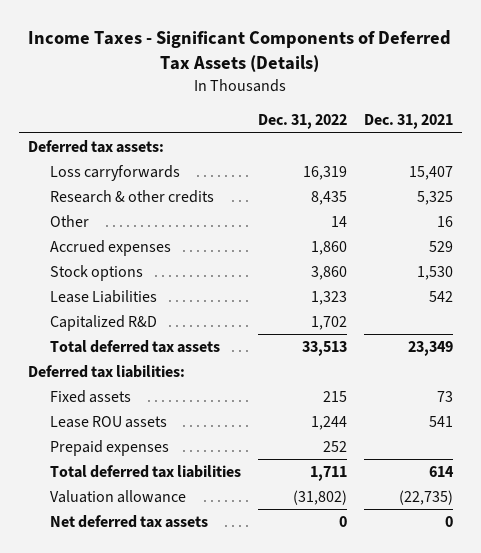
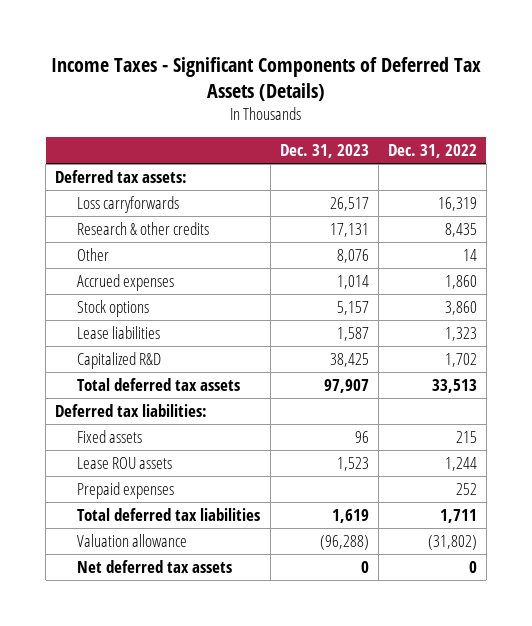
[363,114,453,130] Dec. 31, 2021 -> none
none -> [279,144,369,159] Dec. 31, 2023
[49,290,157,304] Lease Liabilities -> [77,325,161,339] Lease liabilities

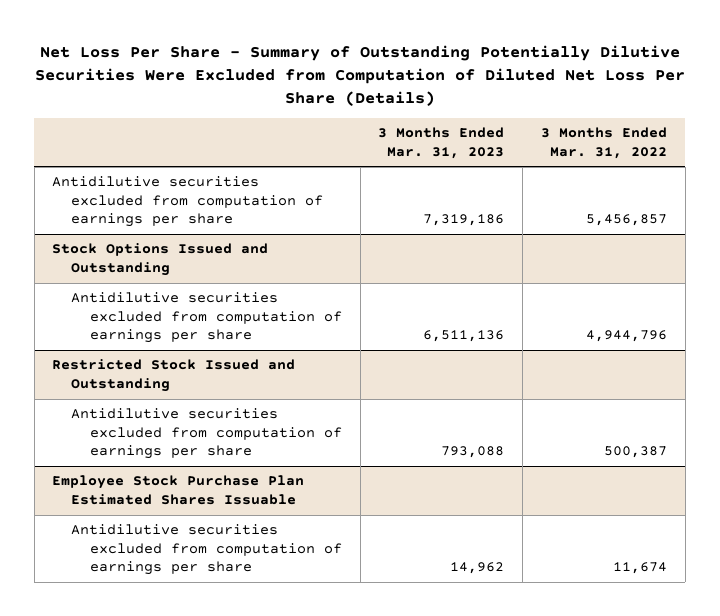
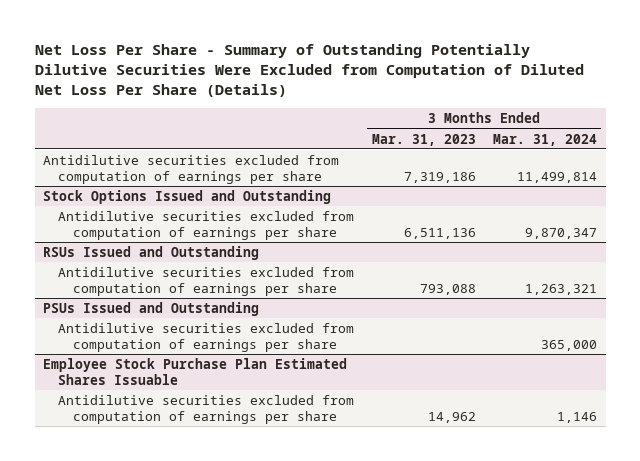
[541,127,668,159] 3 Months Ended Mar. 31, 2022 -> none
none -> [492,133,597,146] Mar. 31, 2024
[52,359,296,392] Restricted Stock Issued and Outstanding -> [43,245,260,260] RSUs Issued and Outstanding
none -> [43,301,260,316] PSUs Issued and Outstanding
none -> [58,322,355,352] Antidilutive securities excluded from computation of earnings per share

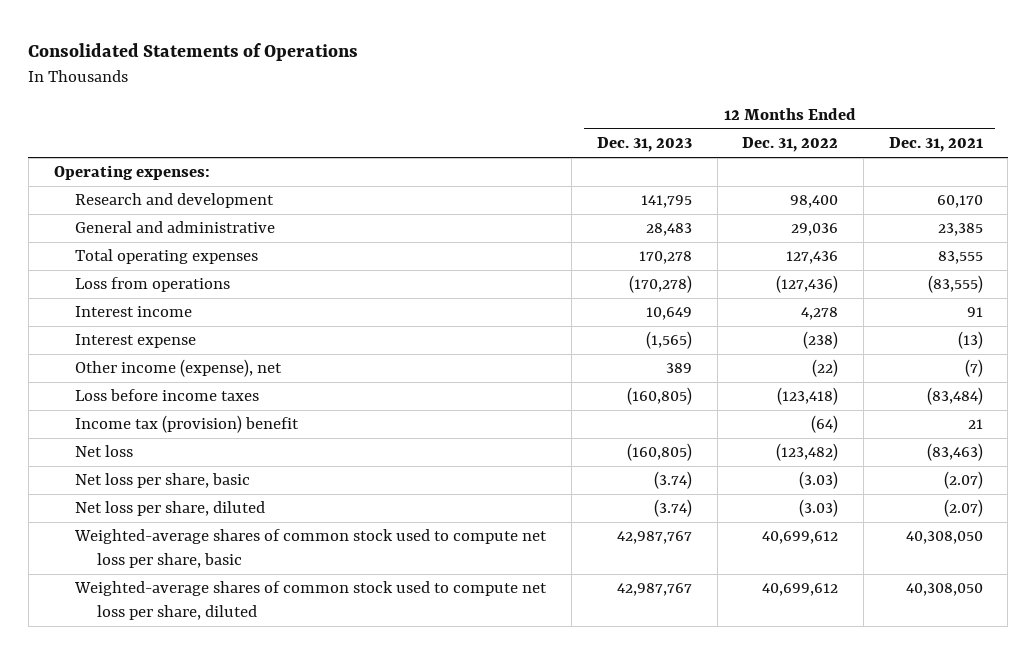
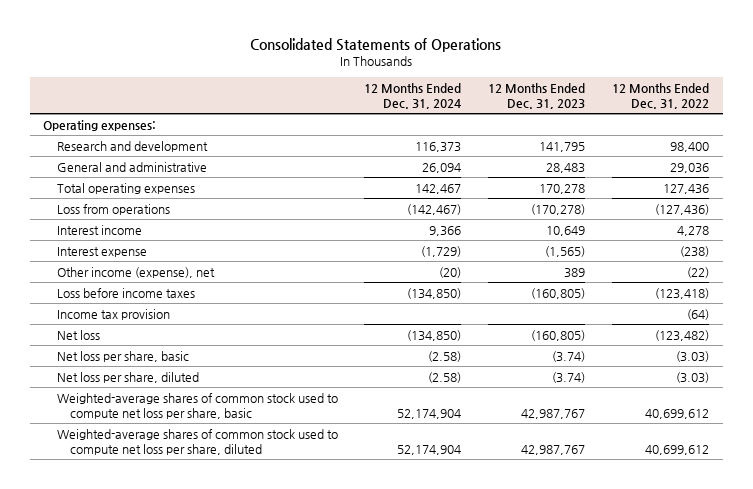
[888,137,983,153] Dec. 31, 2021 -> none
none -> [364,83,462,110] 12 Months Ended Dec. 31, 2024
[75,415,300,434] Income tax (provision) benefit -> [56,308,170,320] Income tax provision

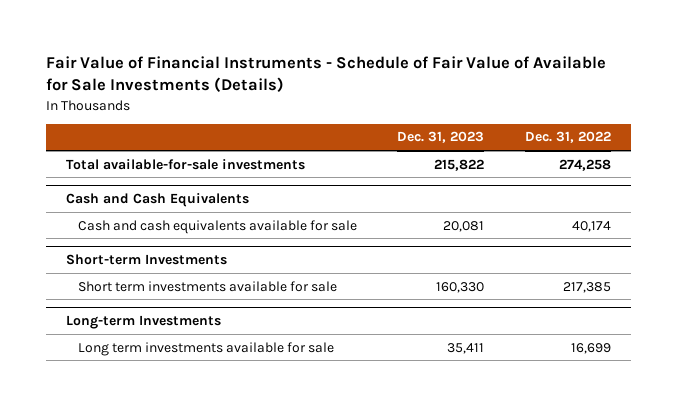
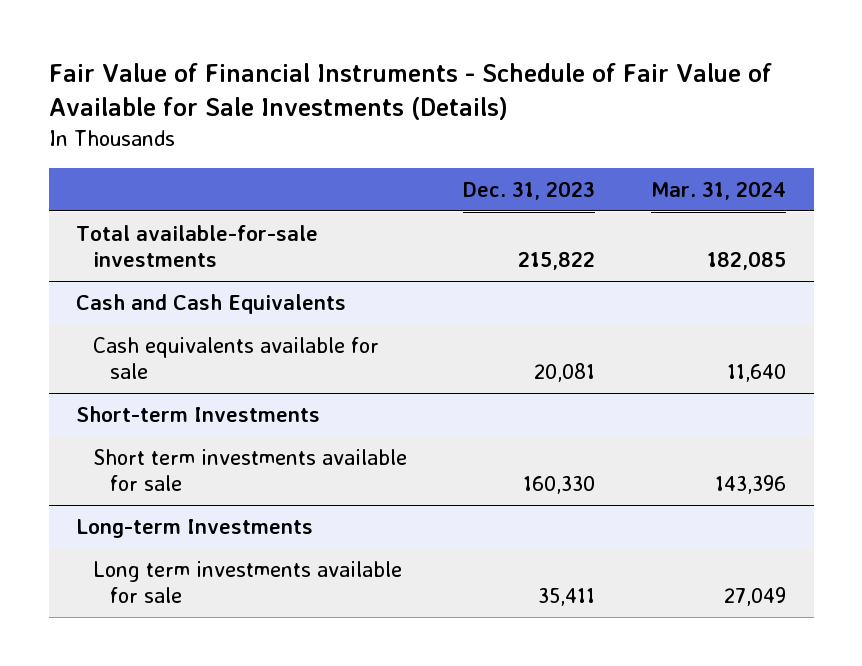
[524,131,611,144] Dec. 31, 2022 -> none
none -> [650,180,786,200] Mar. 31, 2024
[77,219,357,234] Cash and cash equivalents available for sale -> [93,336,380,380] Cash equivalents available for sale

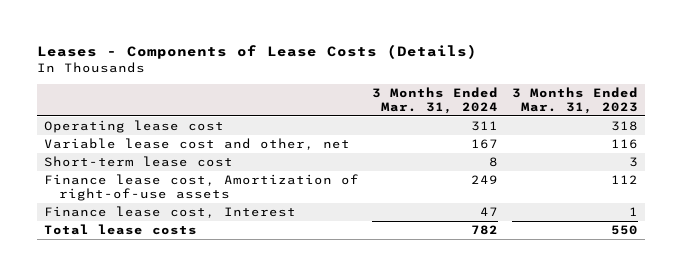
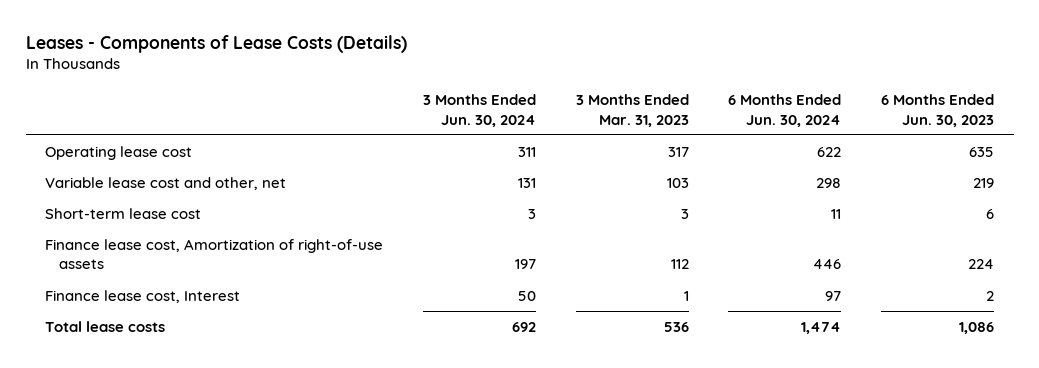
[372,86,499,114] 3 Months Ended Mar. 31, 2024 -> none
none -> [423,94,537,127] 3 Months Ended Jun. 30, 2024
none -> [728,94,842,127] 6 Months Ended Jun. 30, 2024
none -> [880,94,994,127] 6 Months Ended Jun. 30, 2023
[610,121,638,132] 318 -> [667,146,689,157] 317
[610,139,638,150] 116 -> [666,177,689,188] 103
[610,225,638,236] 550 -> [663,321,689,332] 536

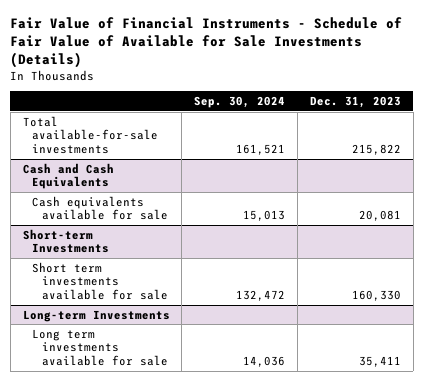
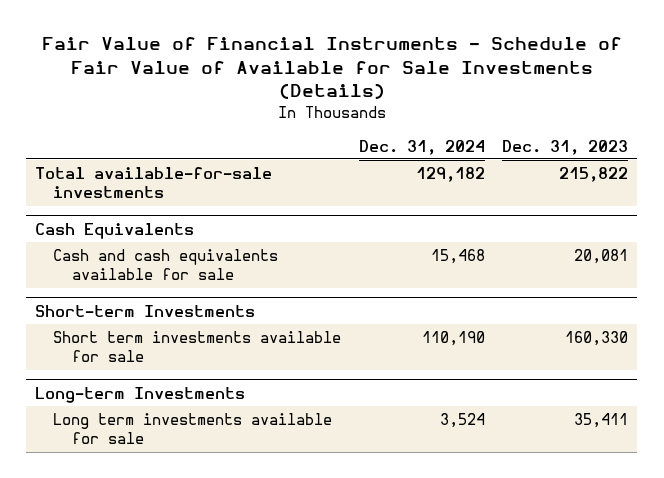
[194,95,286,108] Sep. 30, 2024 -> none
none -> [358,139,485,155] Dec. 31, 2024
[22,162,114,190] Cash and Cash Equivalents -> [35,222,195,239] Cash Equivalents
[32,195,169,221] Cash equivalents available for sale -> [53,248,279,281] Cash and cash equivalents available for sale

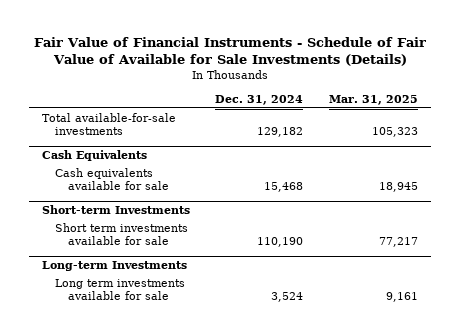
[502,139,629,155] Dec. 31, 2023 -> none
none -> [328,95,418,106] Mar. 31, 2025
[53,248,279,281] Cash and cash equivalents available for sale -> [54,167,169,191] Cash equivalents available for sale

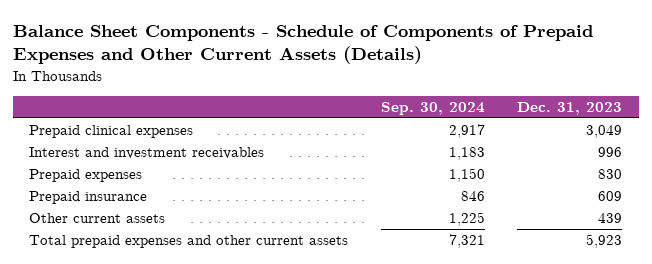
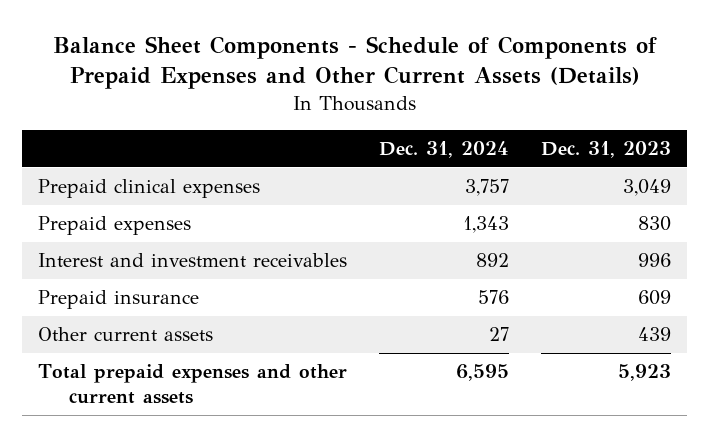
[380,102,485,116] Sep. 30, 2024 -> none
none -> [379,140,510,158] Dec. 31, 2024
[29,147,265,160] Interest and investment receivables -> [38,253,348,268] Interest and investment receivables

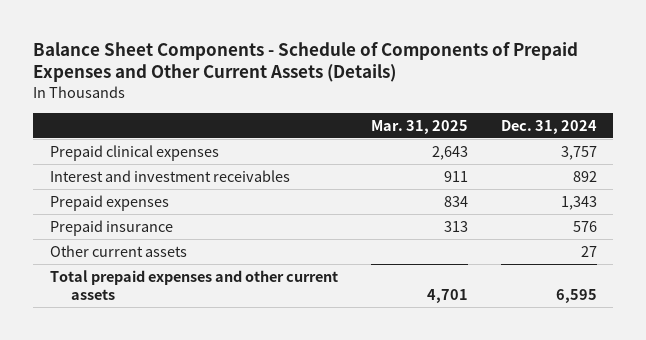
[540,140,671,158] Dec. 31, 2023 -> none
none -> [370,119,468,134] Mar. 31, 2025
[38,216,192,236] Prepaid expenses -> [49,194,169,211] Prepaid expenses

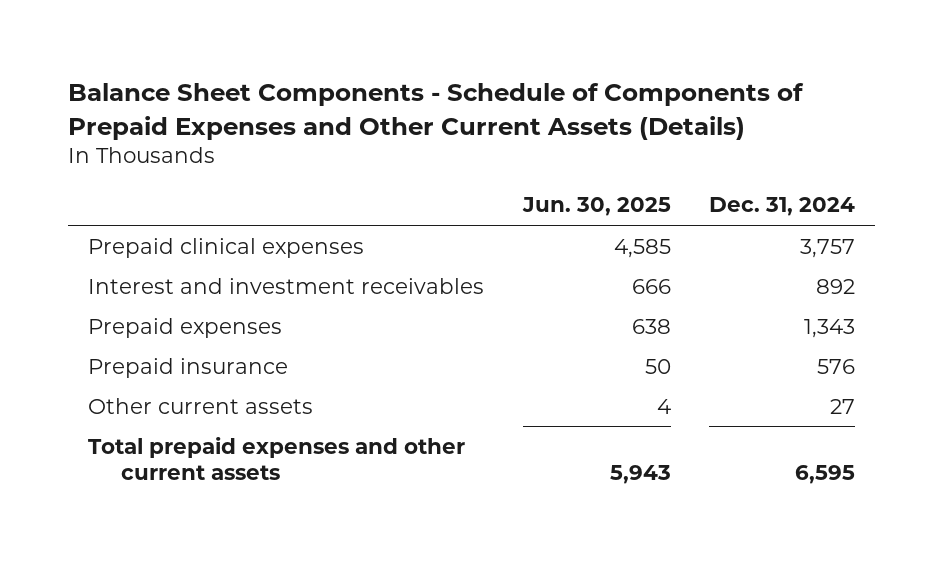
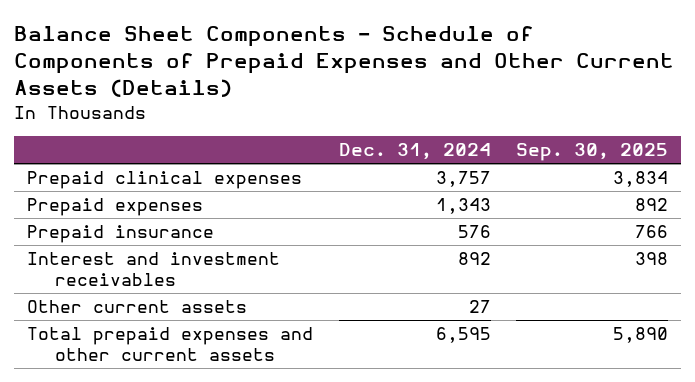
[521,197,671,217] Jun. 30, 2025 -> none
none -> [516,143,669,162] Sep. 30, 2025
[87,277,484,294] Interest and investment receivables -> [27,252,281,287] Interest and investment receivables

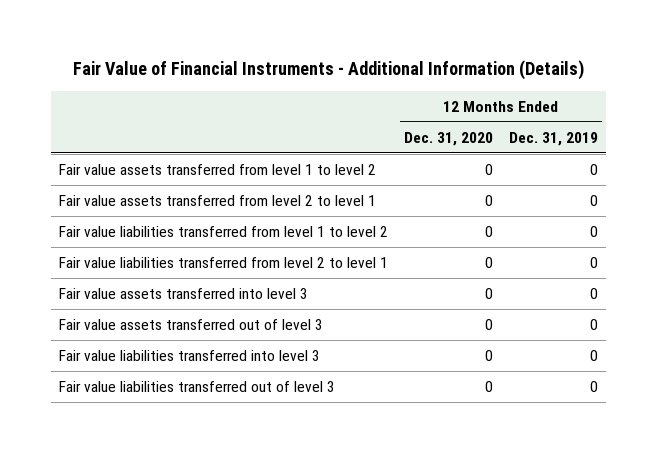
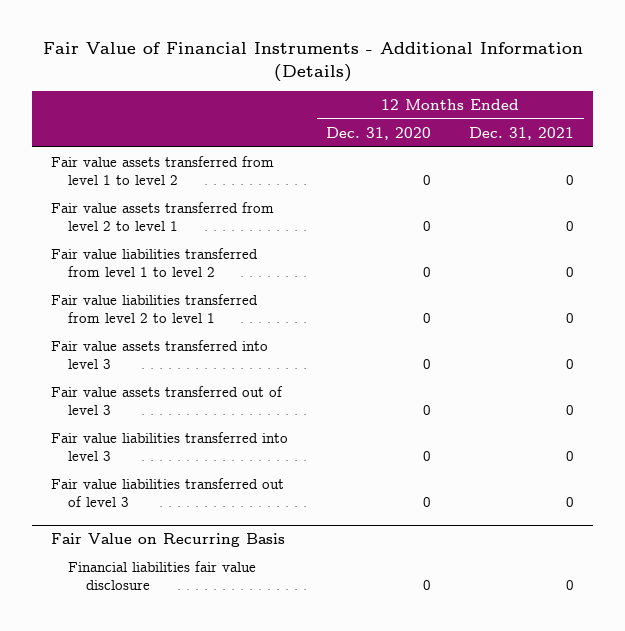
[509,131,599,146] Dec. 31, 2019 -> none
none -> [469,126,575,140] Dec. 31, 2021
none -> [51,532,286,547] Fair Value on Recurring Basis
none -> [68,560,257,591] Financial liabilities fair value disclosure

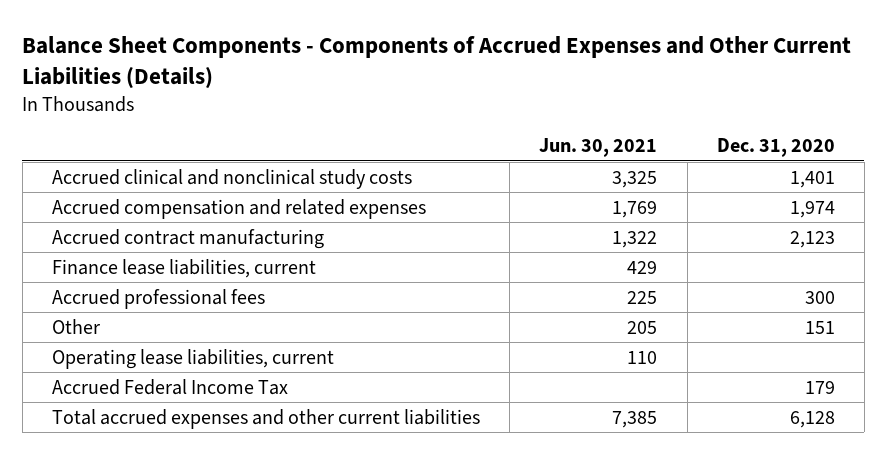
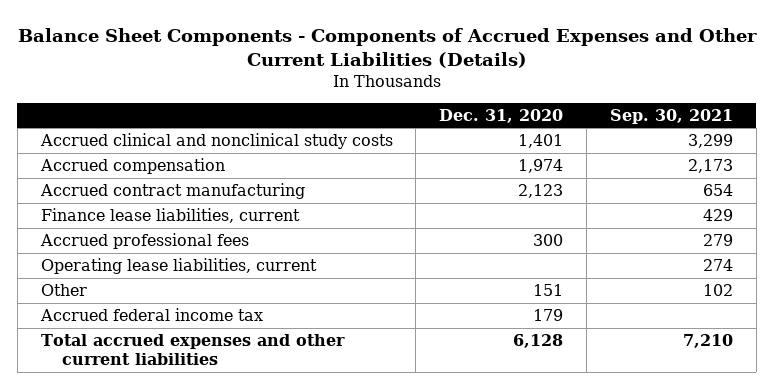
[539,138,658,158] Jun. 30, 2021 -> none
none -> [609,108,733,124] Sep. 30, 2021
[52,198,427,219] Accrued compensation and related expenses -> [39,157,225,174] Accrued compensation
[52,318,101,334] Other -> [40,283,87,296] Other
[52,378,289,395] Accrued Federal Income Tax -> [39,307,263,321] Accrued federal income tax

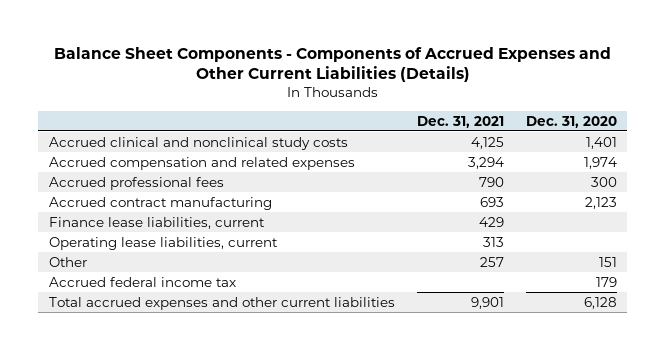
[609,108,733,124] Sep. 30, 2021 -> none
none -> [416,115,504,128] Dec. 31, 2021
[39,157,225,174] Accrued compensation -> [48,156,355,170] Accrued compensation and related expenses
[39,232,249,249] Accrued professional fees -> [48,176,224,190] Accrued professional fees

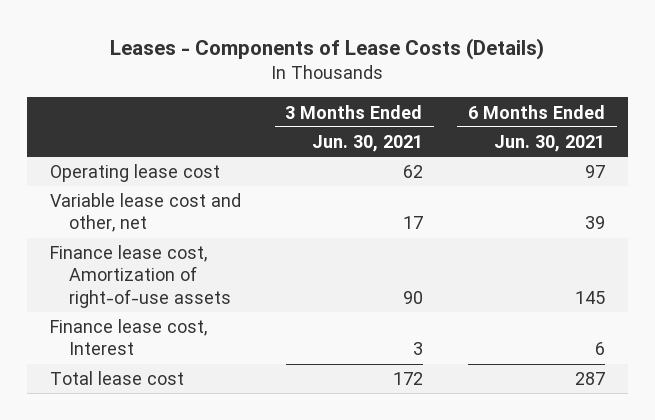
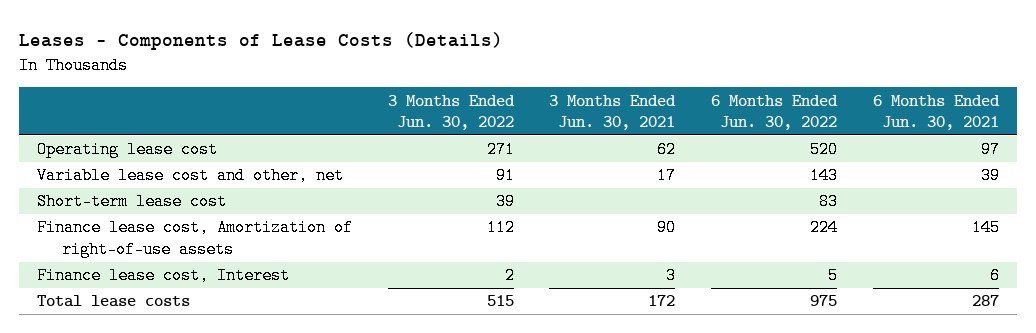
none -> [387,94,515,131] 3 Months Ended Jun. 30, 2022
none -> [711,94,839,131] 6 Months Ended Jun. 30, 2022
none -> [36,193,227,211] Short-term lease cost
[49,371,184,386] Total lease cost -> [36,295,190,308] Total lease costs

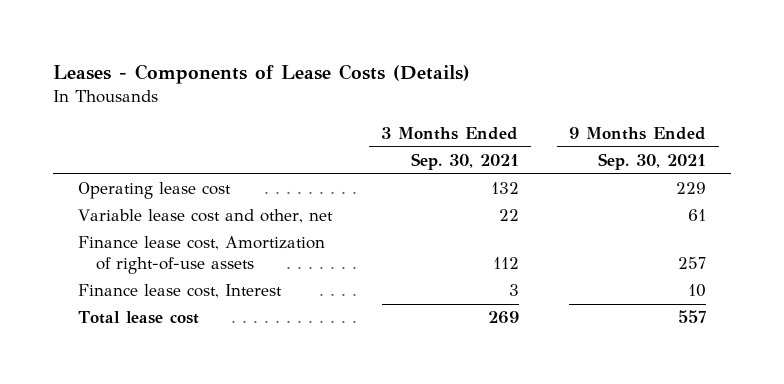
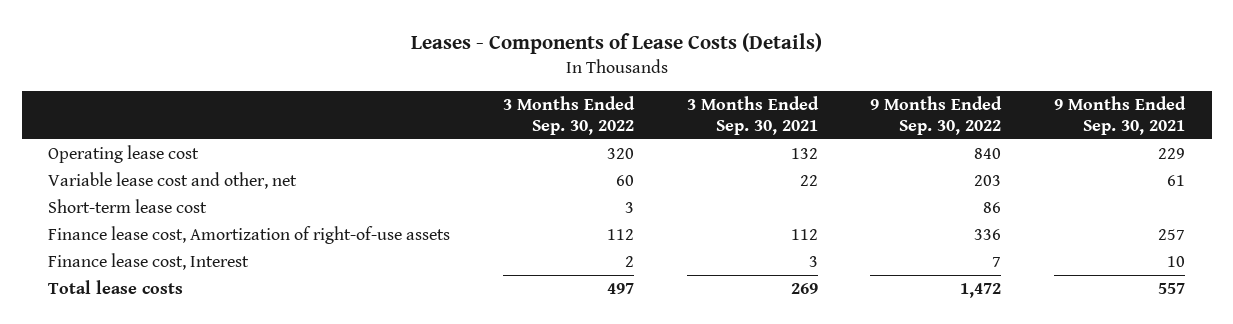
none -> [502,95,635,135] 3 Months Ended Sep. 30, 2022
none -> [870,95,1003,135] 9 Months Ended Sep. 30, 2022
none -> [48,199,208,214] Short-term lease cost
[77,311,199,325] Total lease cost -> [48,280,184,295] Total lease costs

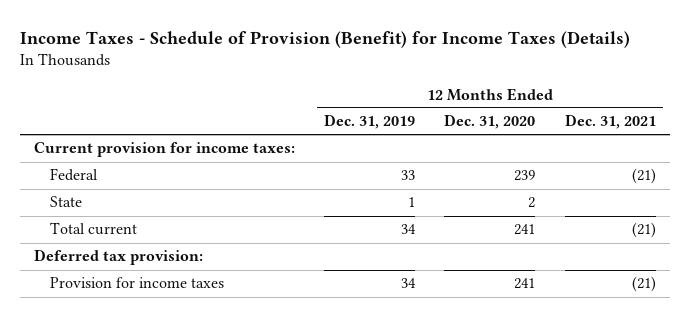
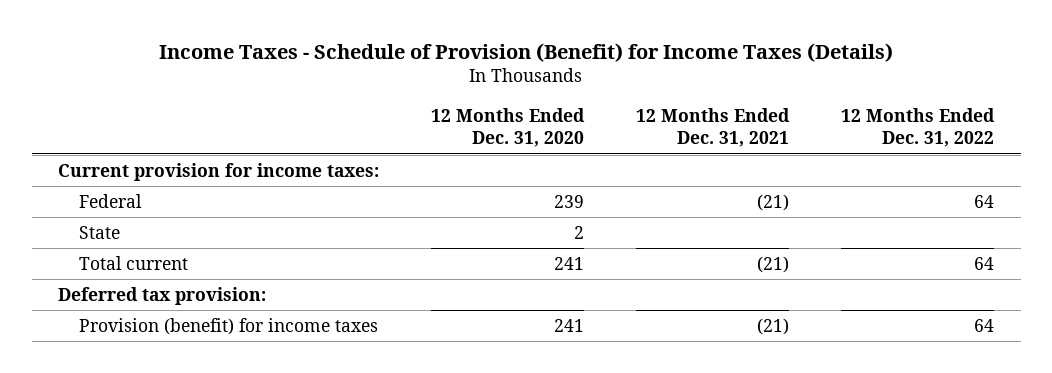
[324,114,416,130] Dec. 31, 2019 -> none
none -> [841,107,996,148] 12 Months Ended Dec. 31, 2022
[49,277,224,289] Provision for income taxes -> [79,318,379,336] Provision (benefit) for income taxes

